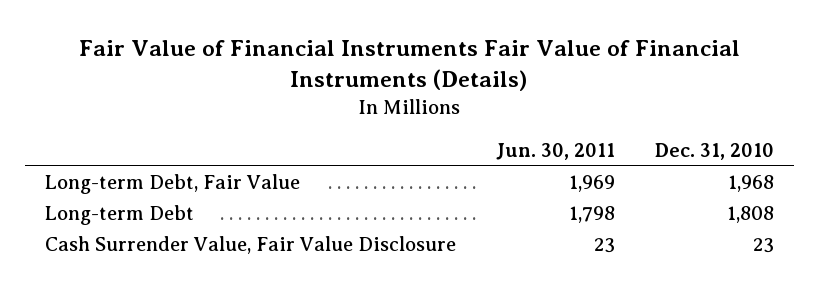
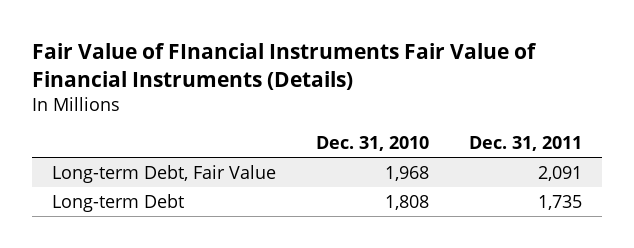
[79,39,741,91] Fair Value of Financial Instruments Fair Value of Financial Instruments (Details) -> [31,43,537,90] Fair Value of FInancial Instruments Fair Value of Financial Instruments (Details)
[495,142,615,160] Jun. 30, 2011 -> none
none -> [469,136,583,152] Dec. 31, 2011
[44,235,456,254] Cash Surrender Value, Fair Value Disclosure -> none

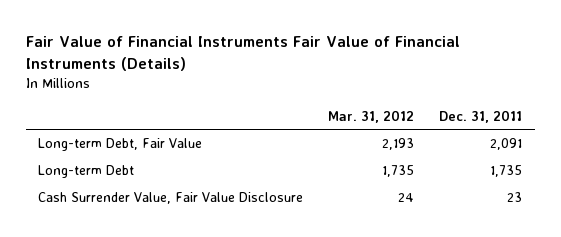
[31,43,537,90] Fair Value of FInancial Instruments Fair Value of Financial Instruments (Details) -> [25,36,460,72] Fair Value of Financial Instruments Fair Value of Financial Instruments (Details)
[316,136,430,152] Dec. 31, 2010 -> none
none -> [328,109,415,123] Mar. 31, 2012
none -> [38,192,304,205] Cash Surrender Value, Fair Value Disclosure

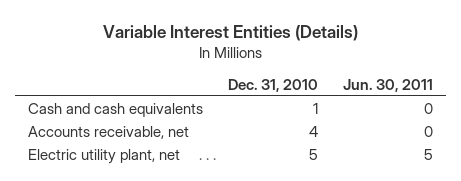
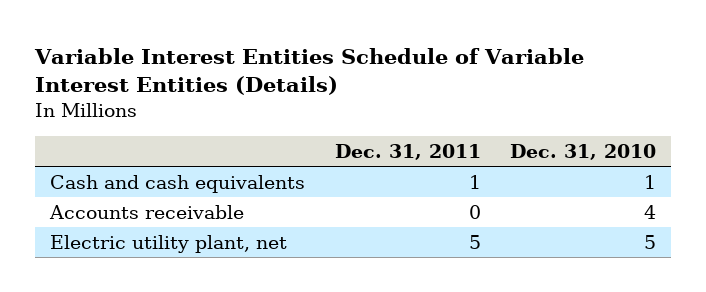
[102,25,358,42] Variable Interest Entities (Details) -> [34,47,585,96] Variable Interest Entities Schedule of Variable Interest Entities (Details)
[343,79,434,93] Jun. 30, 2011 -> none
none -> [334,143,481,160] Dec. 31, 2011
[28,125,190,139] Accounts receivable, net -> [49,204,245,219] Accounts receivable

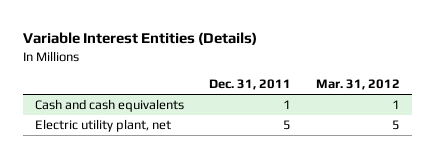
[34,47,585,96] Variable Interest Entities Schedule of Variable Interest Entities (Details) -> [22,32,257,46] Variable Interest Entities (Details)
[510,143,657,160] Dec. 31, 2010 -> none
none -> [315,79,400,91] Mar. 31, 2012
[49,204,245,219] Accounts receivable -> none

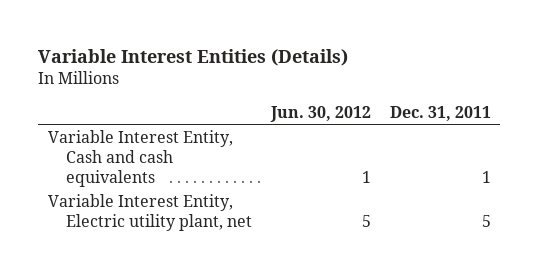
[315,79,400,91] Mar. 31, 2012 -> none
none -> [269,105,371,122] Jun. 30, 2012
[35,99,185,113] Cash and cash equivalents -> [47,129,233,187] Variable Interest Entity, Cash and cash equivalents
[35,119,172,133] Electric utility plant, net -> [47,193,252,231] Variable Interest Entity, Electric utility plant, net

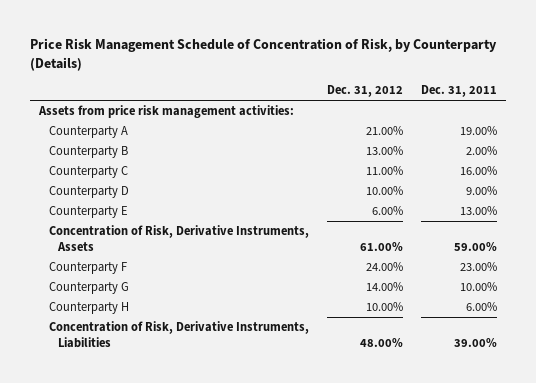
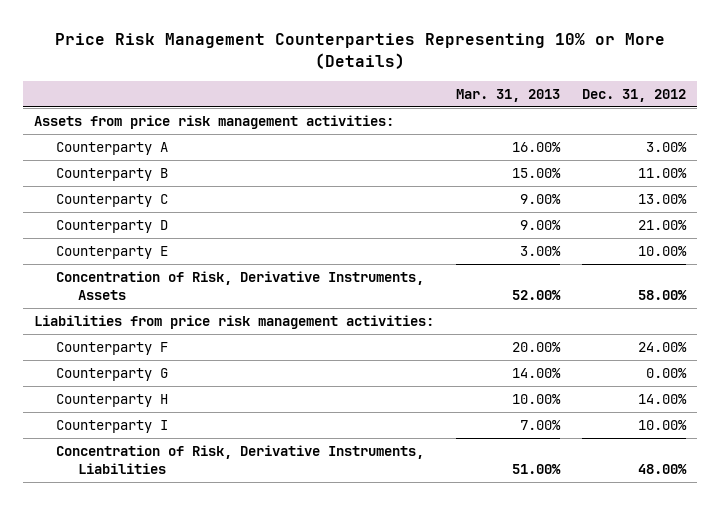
[29,37,497,71] Price Risk Management Schedule of Concentration of Risk, by Counterparty (Details) -> [54,32,665,69] Price Risk Management Counterparties Representing 10% or More (Details)
[421,85,498,98] Dec. 31, 2011 -> none
none -> [455,89,560,103] Mar. 31, 2013
[365,126,403,136] 21.00% -> [645,142,687,153] 3.00%
[365,146,403,156] 13.00% -> [637,168,687,179] 11.00%
[365,166,403,176] 11.00% -> [637,194,687,205] 13.00%
[365,186,403,196] 10.00% -> [637,220,687,231] 21.00%
[371,206,403,216] 6.00% -> [637,246,687,257] 10.00%
[359,242,403,252] 61.00% -> [637,289,687,300] 58.00%
none -> [33,315,434,330] Liabilities from price risk management activities:
[365,282,403,292] 14.00% -> [645,368,687,379] 0.00%
[365,302,403,312] 10.00% -> [637,394,687,405] 14.00%
none -> [55,420,168,434] Counterparty I

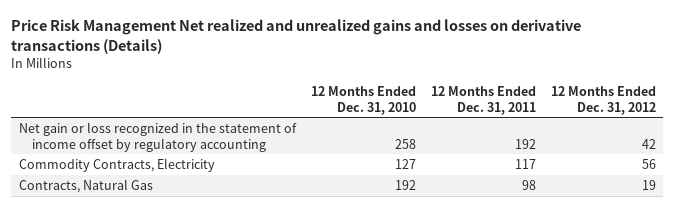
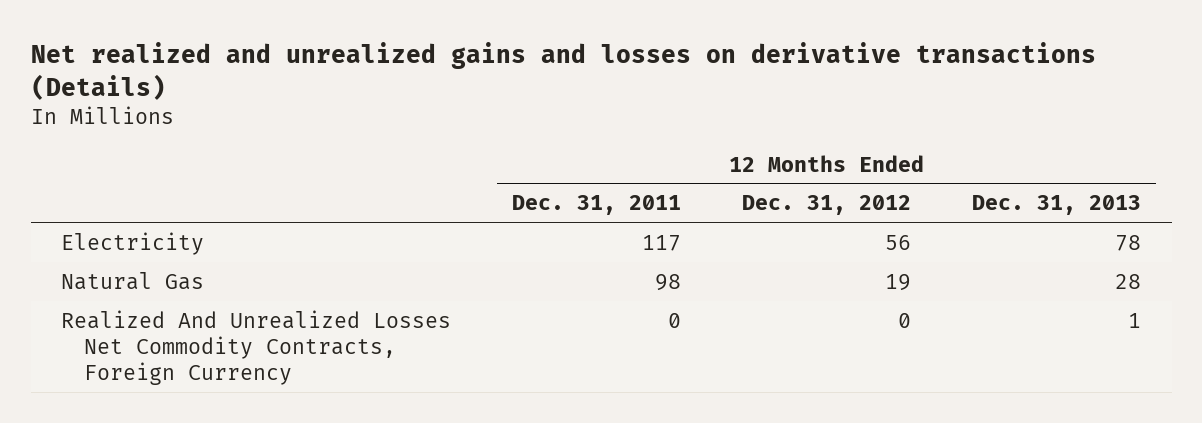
[11,19,582,54] Price Risk Management Net realized and unrealized gains and losses on derivative transactions (Details) -> [30,42,1096,100] Net realized and unrealized gains and losses on derivative transactions (Details)
[310,85,416,115] 12 Months Ended Dec. 31, 2010 -> none
none -> [972,195,1142,216] Dec. 31, 2013
[18,121,297,152] Net gain or loss recognized in the statement of income offset by regulatory accounting -> none
[18,157,215,172] Commodity Contracts, Electricity -> [61,231,205,255] Electricity
[18,178,153,193] Contracts, Natural Gas -> [61,271,205,290] Natural Gas
none -> [61,309,452,386] Realized And Unrealized Losses Net Commodity Contracts, Foreign Currency

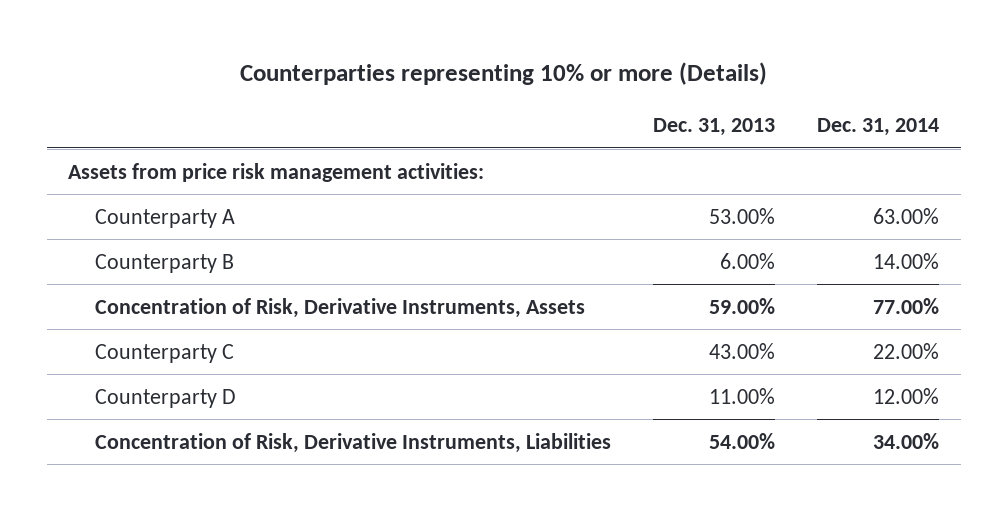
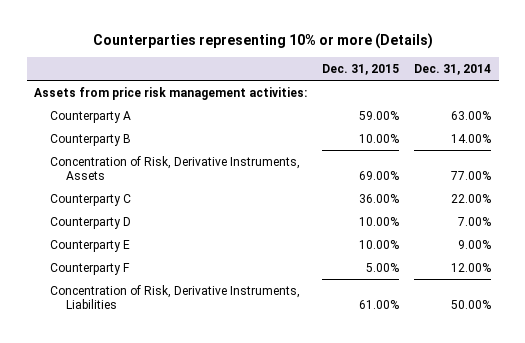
[653,118,776,137] Dec. 31, 2013 -> none
none -> [322,63,400,75] Dec. 31, 2015
[873,387,940,404] 12.00% -> [458,216,492,226] 7.00%
none -> [50,239,131,252] Counterparty E
none -> [50,262,131,275] Counterparty F
[873,432,940,449] 34.00% -> [451,300,492,310] 50.00%

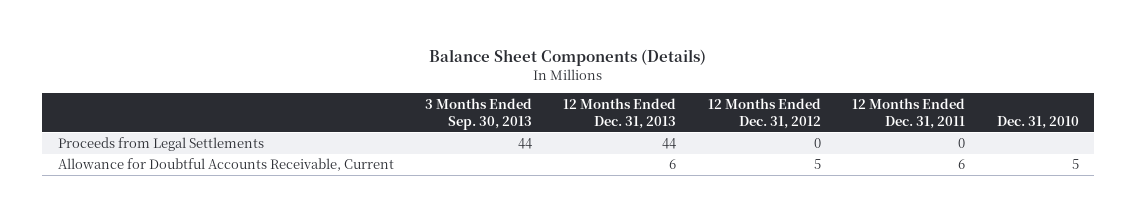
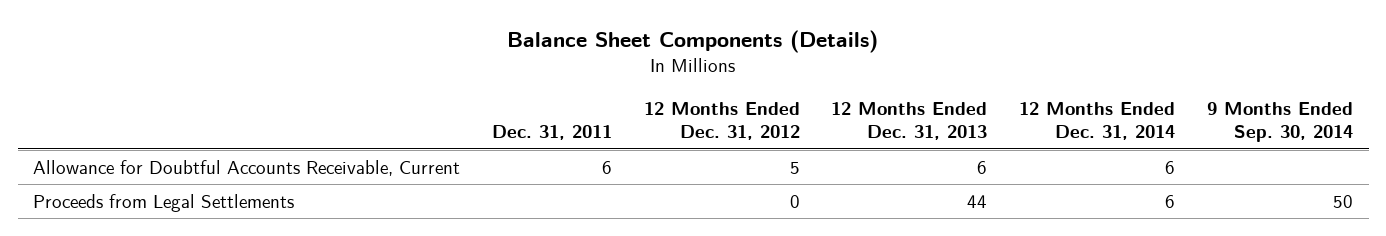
[424,97,532,130] 3 Months Ended Sep. 30, 2013 -> none
[852,97,966,129] 12 Months Ended Dec. 31, 2011 -> none
[996,115,1079,129] Dec. 31, 2010 -> none
none -> [492,125,613,141] Dec. 31, 2011
none -> [1019,101,1176,141] 12 Months Ended Dec. 31, 2014
none -> [1206,101,1353,143] 9 Months Ended Sep. 30, 2014
[57,137,264,152] Proceeds from Legal Settlements -> [33,193,295,212] Proceeds from Legal Settlements

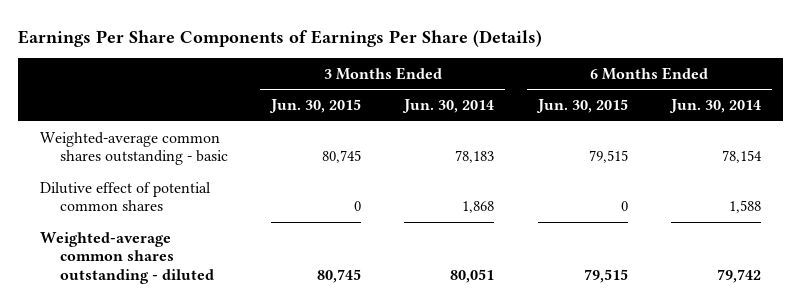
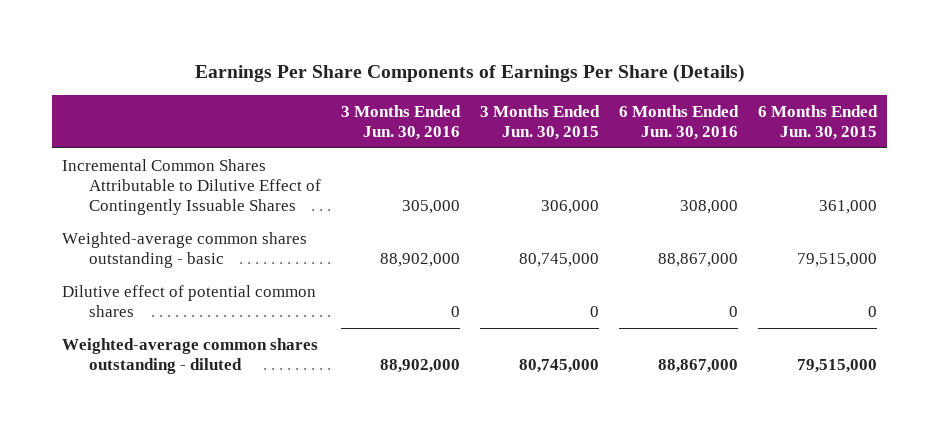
[402,99,495,114] Jun. 30, 2014 -> none
[668,99,761,114] Jun. 30, 2014 -> none
none -> [340,104,461,141] 3 Months Ended Jun. 30, 2016
none -> [619,104,740,141] 6 Months Ended Jun. 30, 2016
none -> [61,158,321,216] Incremental Common Shares Attributable to Dilutive Effect of Contingently Issuable Shares
[322,150,362,164] 80,745 -> [518,253,599,268] 80,745,000
[588,150,628,164] 79,515 -> [797,253,878,268] 79,515,000
[317,268,362,283] 80,745 -> [518,359,599,374] 80,745,000
[583,268,628,283] 79,515 -> [797,359,878,374] 79,515,000

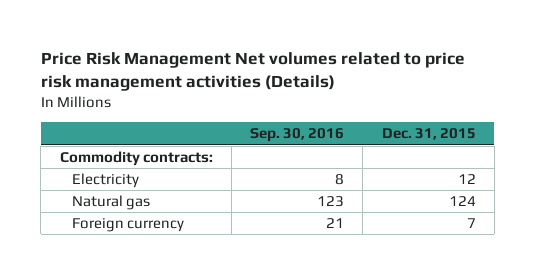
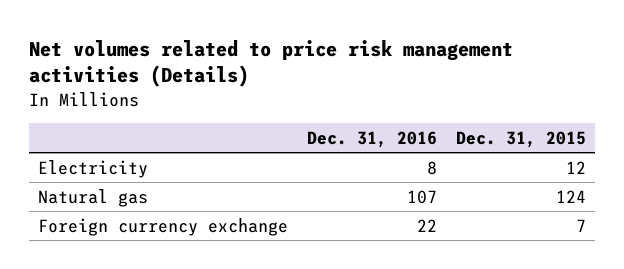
[40,51,465,92] Price Risk Management Net volumes related to price risk management activities (Details) -> [28,39,513,88] Net volumes related to price risk management activities (Details)
[250,128,345,143] Sep. 30, 2016 -> none
none -> [306,130,437,148] Dec. 31, 2016
[59,151,213,167] Commodity contracts: -> none
[71,218,184,233] Foreign currency -> [38,217,289,236] Foreign currency exchange

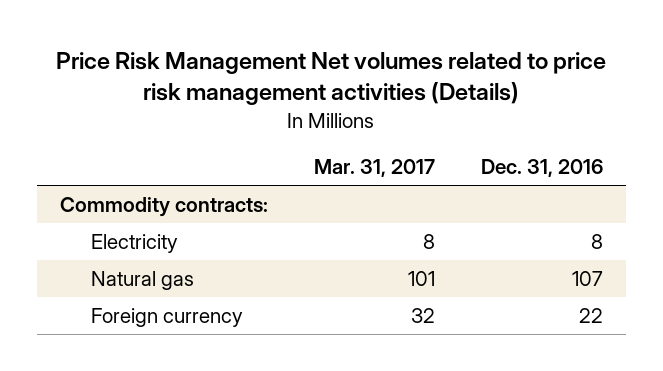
[28,39,513,88] Net volumes related to price risk management activities (Details) -> [56,51,607,106] Price Risk Management Net volumes related to price risk management activities (Details)
[455,130,586,148] Dec. 31, 2015 -> none
none -> [313,159,435,178] Mar. 31, 2017
none -> [59,196,268,217] Commodity contracts:
[38,217,289,236] Foreign currency exchange -> [90,307,243,327] Foreign currency

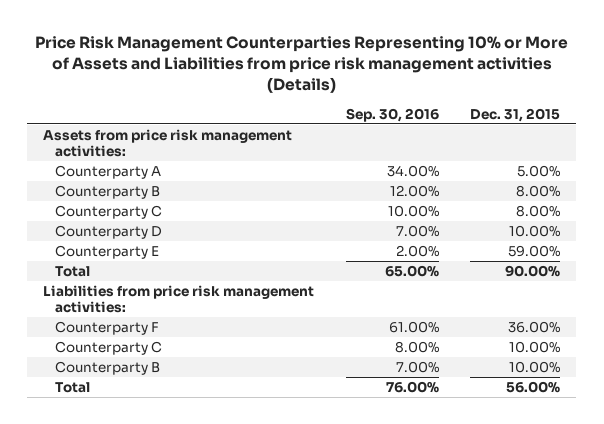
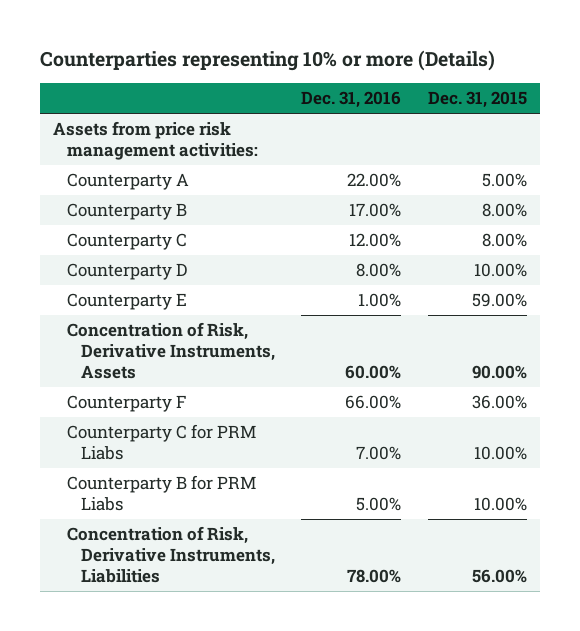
[34,36,568,94] Price Risk Management Counterparties Representing 10% or More of Assets and Liabilities from price risk management activities (Details) -> [39,50,495,72] Counterparties representing 10% or more (Details)
[345,107,439,122] Sep. 30, 2016 -> none
none -> [301,91,402,109] Dec. 31, 2016
[43,284,315,314] Liabilities from price risk management activities: -> none
[55,265,91,277] Total -> [66,322,275,379] Concentration of Risk, Derivative Instruments, Assets
[55,360,161,375] Counterparty B -> none
none -> [66,424,256,460] Counterparty C for PRM Liabs
[55,340,163,355] Counterparty C -> [66,475,256,511] Counterparty B for PRM Liabs
[55,381,91,393] Total -> [66,526,275,583] Concentration of Risk, Derivative Instruments, Liabilities

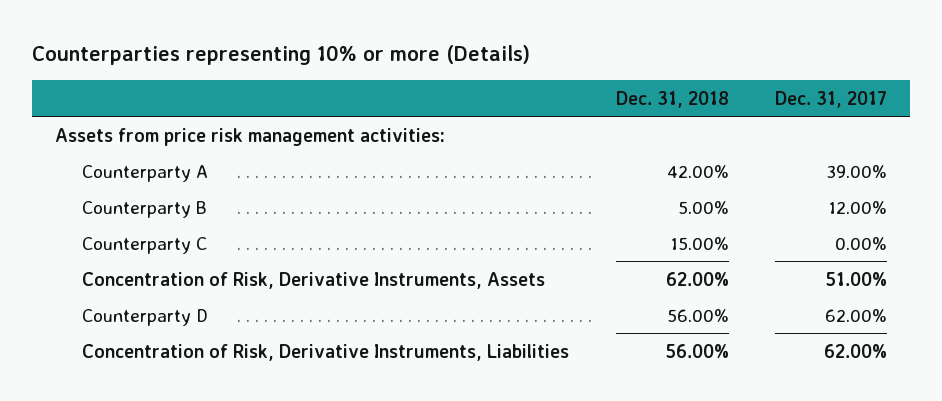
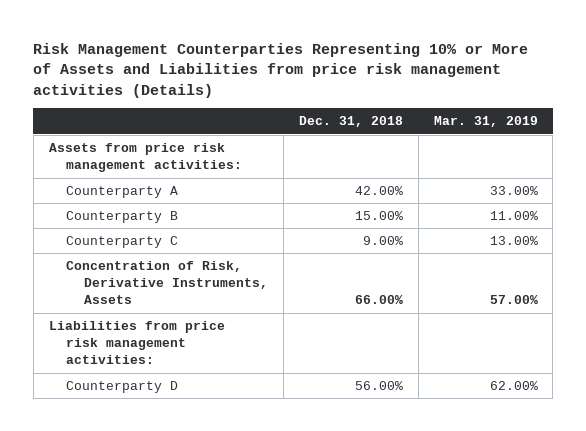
[31,45,530,66] Counterparties representing 10% or more (Details) -> [33,42,529,98] Risk Management Counterparties Representing 10% or More of Assets and Liabilities from price risk management activities (Details)
[775,90,888,108] Dec. 31, 2017 -> none
none -> [433,116,538,128] Mar. 31, 2019
[677,200,729,214] 5.00% -> [354,211,403,221] 15.00%
[669,236,729,250] 15.00% -> [362,236,403,246] 9.00%
[665,271,729,286] 62.00% -> [354,295,403,305] 66.00%
none -> [48,321,225,365] Liabilities from price risk management activities:
[82,343,570,361] Concentration of Risk, Derivative Instruments, Liabilities -> none

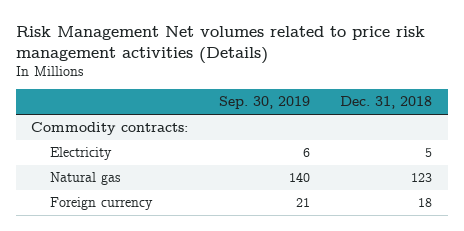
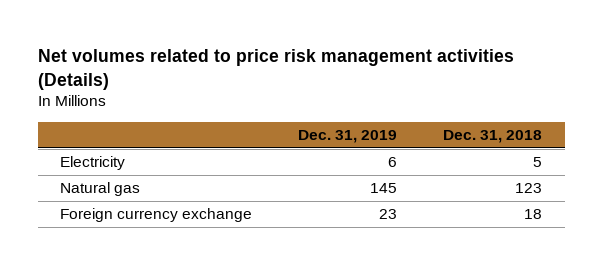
[16,25,426,64] Risk Management Net volumes related to price risk management activities (Details) -> [37,48,514,90] Net volumes related to price risk management activities (Details)
[218,96,310,110] Sep. 30, 2019 -> none
none -> [298,130,398,144] Dec. 31, 2019
[31,122,189,136] Commodity contracts: -> none
[49,197,153,211] Foreign currency -> [60,208,253,223] Foreign currency exchange

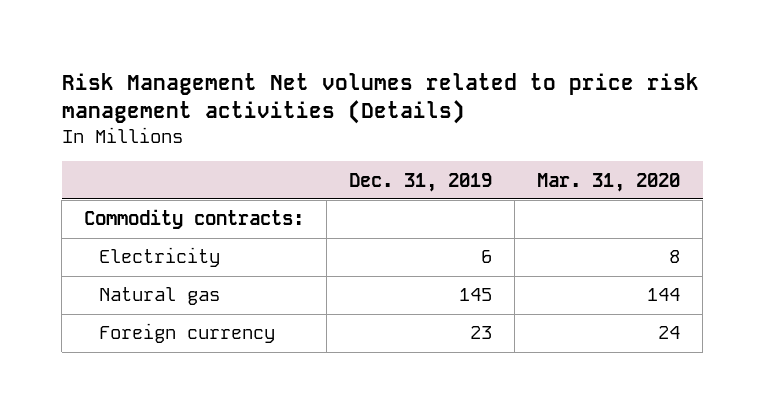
[37,48,514,90] Net volumes related to price risk management activities (Details) -> [61,73,699,125] Risk Management Net volumes related to price risk management activities (Details)
[442,130,542,144] Dec. 31, 2018 -> none
none -> [537,172,681,192] Mar. 31, 2020
none -> [84,209,305,230] Commodity contracts:
[60,208,253,223] Foreign currency exchange -> [98,323,275,344] Foreign currency

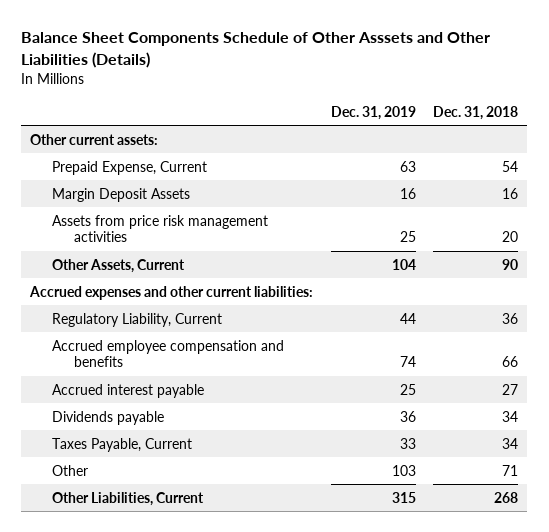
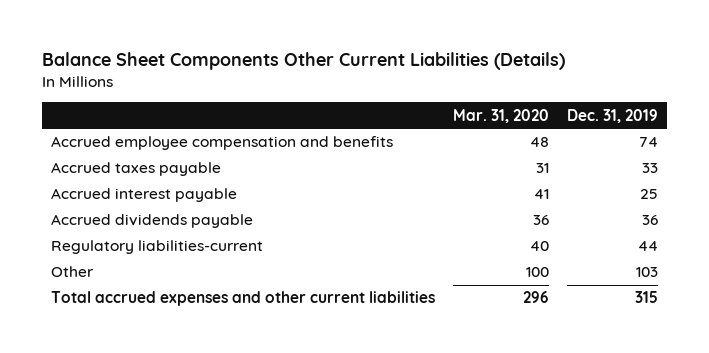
[21,32,491,68] Balance Sheet Components Schedule of Other Asssets and Other Liabilities (Details) -> [42,52,566,71] Balance Sheet Components Other Current Liabilities (Details)
[433,105,519,120] Dec. 31, 2018 -> none
none -> [453,108,550,123] Mar. 31, 2020
[30,133,159,145] Other current assets: -> none
[52,160,208,175] Prepaid Expense, Current -> none
[52,187,191,202] Margin Deposit Assets -> none
[52,214,269,243] Assets from price risk management activities -> none
[52,258,186,273] Other Assets, Current -> none
[29,285,314,300] Accrued expenses and other current liabilities: -> none
[52,312,223,327] Regulatory Liability, Current -> none
none -> [51,162,222,177] Accrued taxes payable
[52,437,193,452] Taxes Payable, Current -> none
[52,410,165,425] Dividends payable -> [51,214,254,229] Accrued dividends payable
none -> [51,240,264,255] Regulatory liabilities-current
[52,491,205,506] Other Liabilities, Current -> [51,291,436,307] Total accrued expenses and other current liabilities

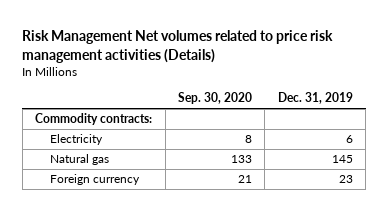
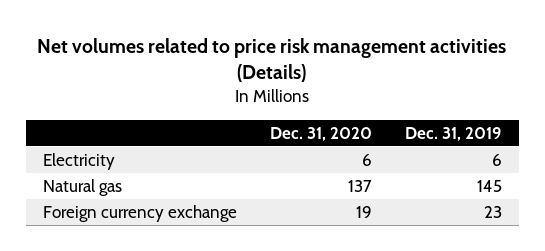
[22,30,334,63] Risk Management Net volumes related to price risk management activities (Details) -> [37,37,507,83] Net volumes related to price risk management activities (Details)
[178,92,253,105] Sep. 30, 2020 -> none
none -> [269,126,372,141] Dec. 31, 2020
[35,113,153,126] Commodity contracts: -> none
[50,174,141,186] Foreign currency -> [42,205,237,223] Foreign currency exchange

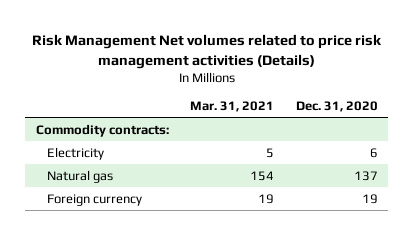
[37,37,507,83] Net volumes related to price risk management activities (Details) -> [31,33,382,69] Risk Management Net volumes related to price risk management activities (Details)
[405,126,503,141] Dec. 31, 2019 -> none
none -> [190,101,275,113] Mar. 31, 2021
none -> [35,123,169,137] Commodity contracts:
[42,205,237,223] Foreign currency exchange -> [46,193,142,206] Foreign currency

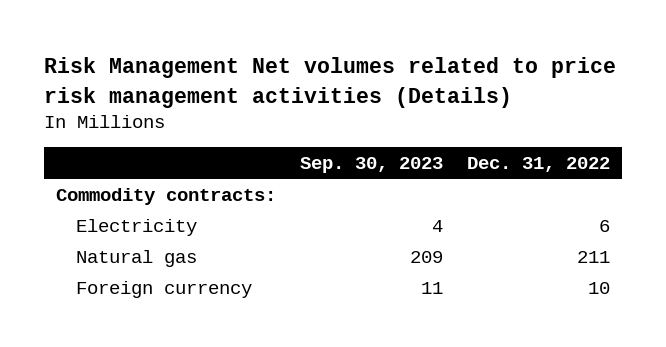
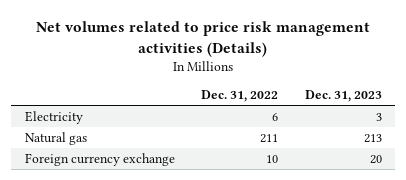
[44,57,617,108] Risk Management Net volumes related to price risk management activities (Details) -> [36,20,371,57] Net volumes related to price risk management activities (Details)
[300,156,444,173] Sep. 30, 2023 -> none
none -> [304,90,382,103] Dec. 31, 2023
[56,187,277,205] Commodity contracts: -> none
[75,280,252,298] Foreign currency -> [24,152,175,166] Foreign currency exchange

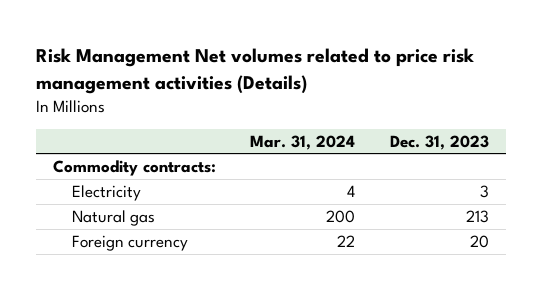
[36,20,371,57] Net volumes related to price risk management activities (Details) -> [35,48,474,94] Risk Management Net volumes related to price risk management activities (Details)
[201,90,279,103] Dec. 31, 2022 -> none
none -> [250,134,356,150] Mar. 31, 2024
none -> [53,159,217,176] Commodity contracts:
[24,152,175,166] Foreign currency exchange -> [71,234,188,251] Foreign currency

